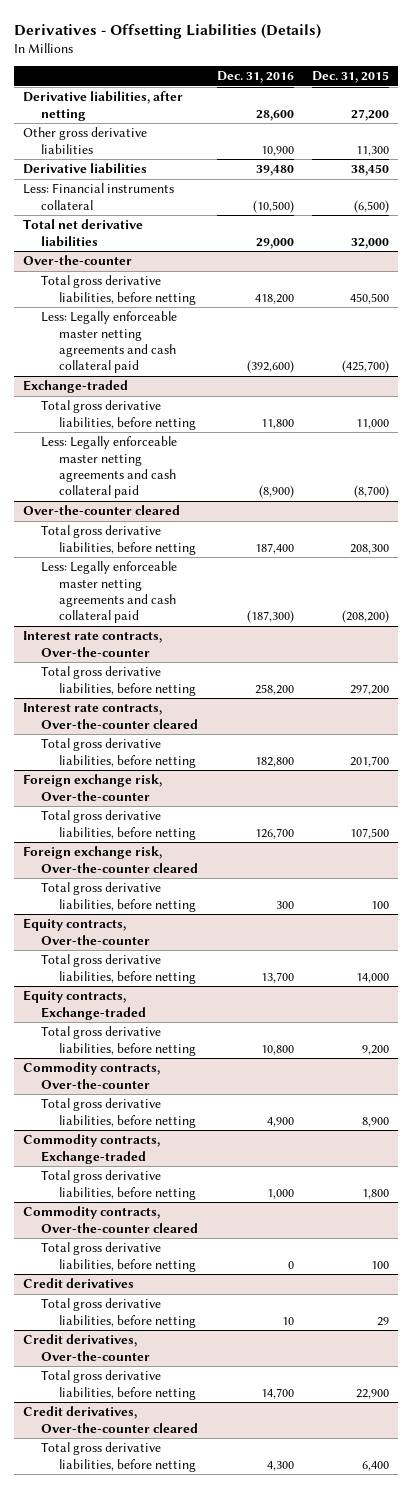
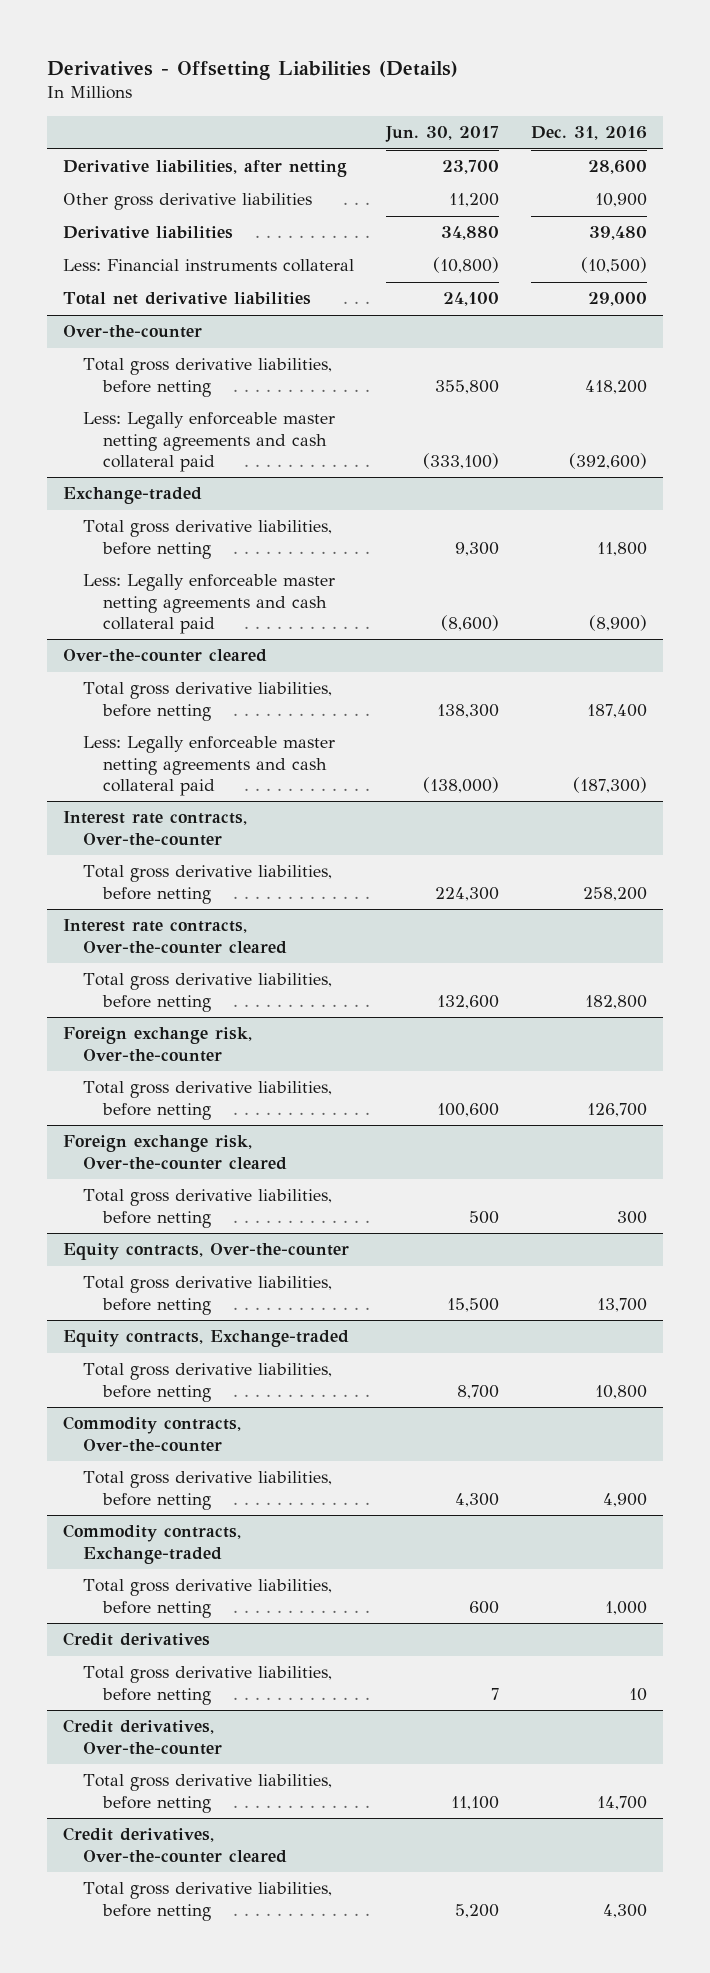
[312,71,390,84] Dec. 31, 2015 -> none
none -> [385,126,500,143] Jun. 30, 2017
[23,1206,199,1233] Commodity contracts, Over-the-counter cleared -> none
[41,1242,197,1272] Total gross derivative liabilities, before netting -> none

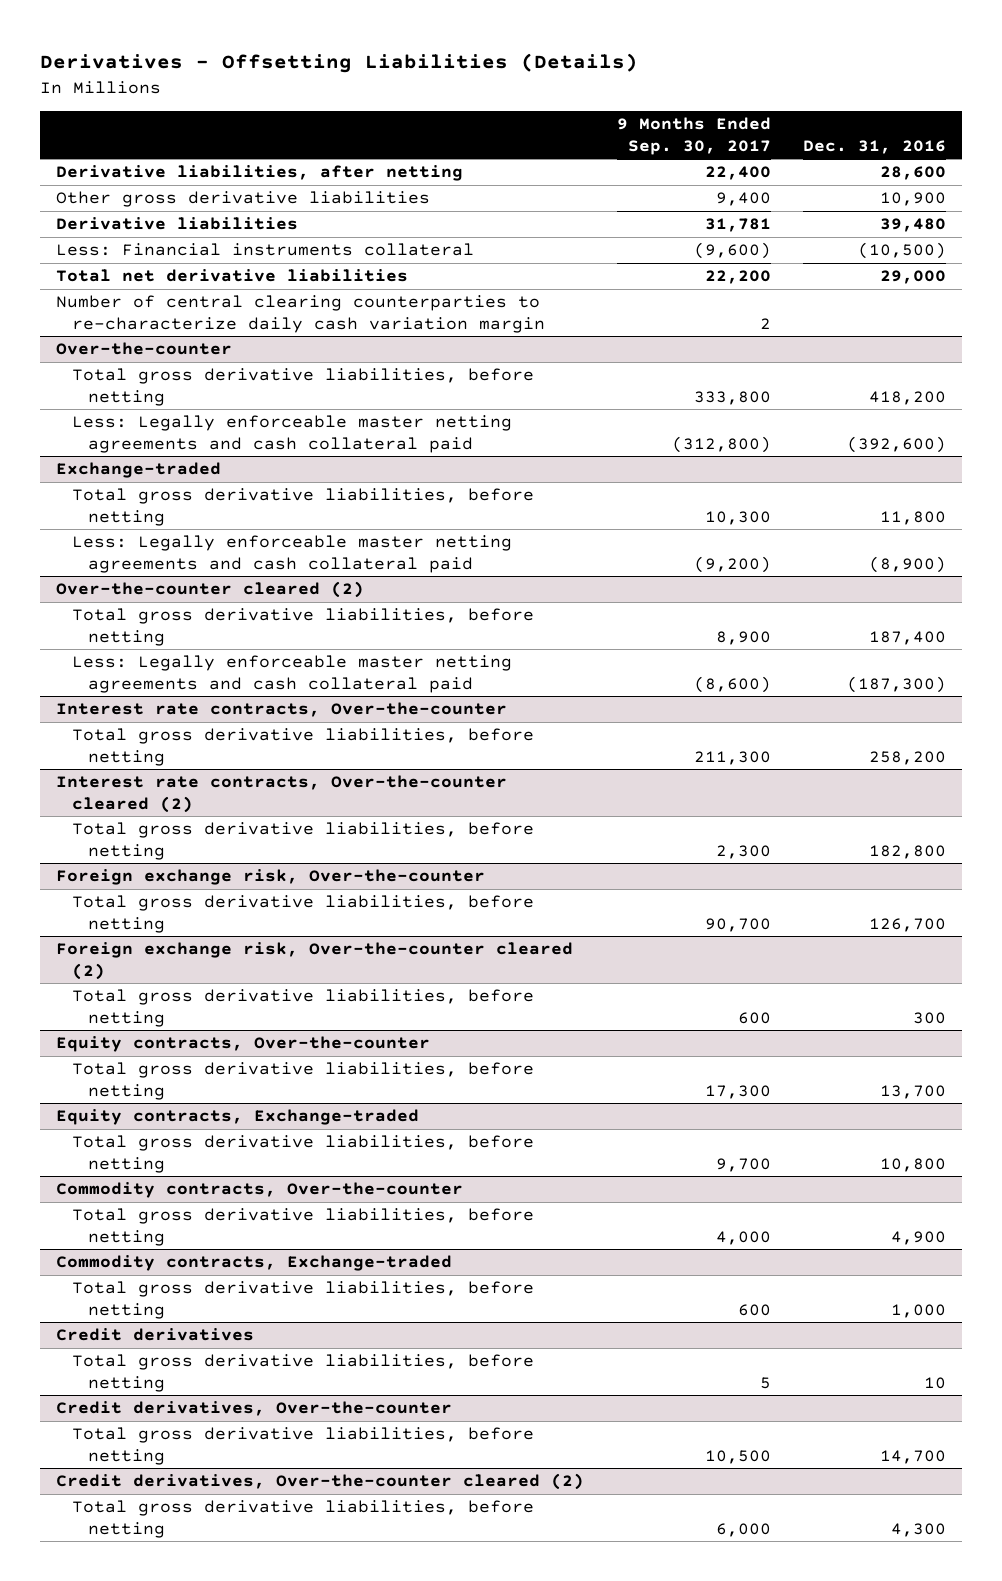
[385,126,500,143] Jun. 30, 2017 -> none
none -> [616,117,771,155] 9 Months Ended Sep. 30, 2017
none -> [56,295,546,333] Number of central clearing counterparties to re-characterize daily cash variation margin
[63,649,268,663] Over-the-counter cleared -> [56,581,365,599] Over-the-counter cleared (2)
[63,919,288,954] Interest rate contracts, Over-the-counter cleared -> [56,775,508,813] Interest rate contracts, Over-the-counter cleared (2)
[63,1135,288,1170] Foreign exchange risk, Over-the-counter cleared -> [56,942,574,980] Foreign exchange risk, Over-the-counter cleared (2)
[63,1827,288,1863] Credit derivatives, Over-the-counter cleared -> [56,1473,585,1491] Credit derivatives, Over-the-counter cleared (2)

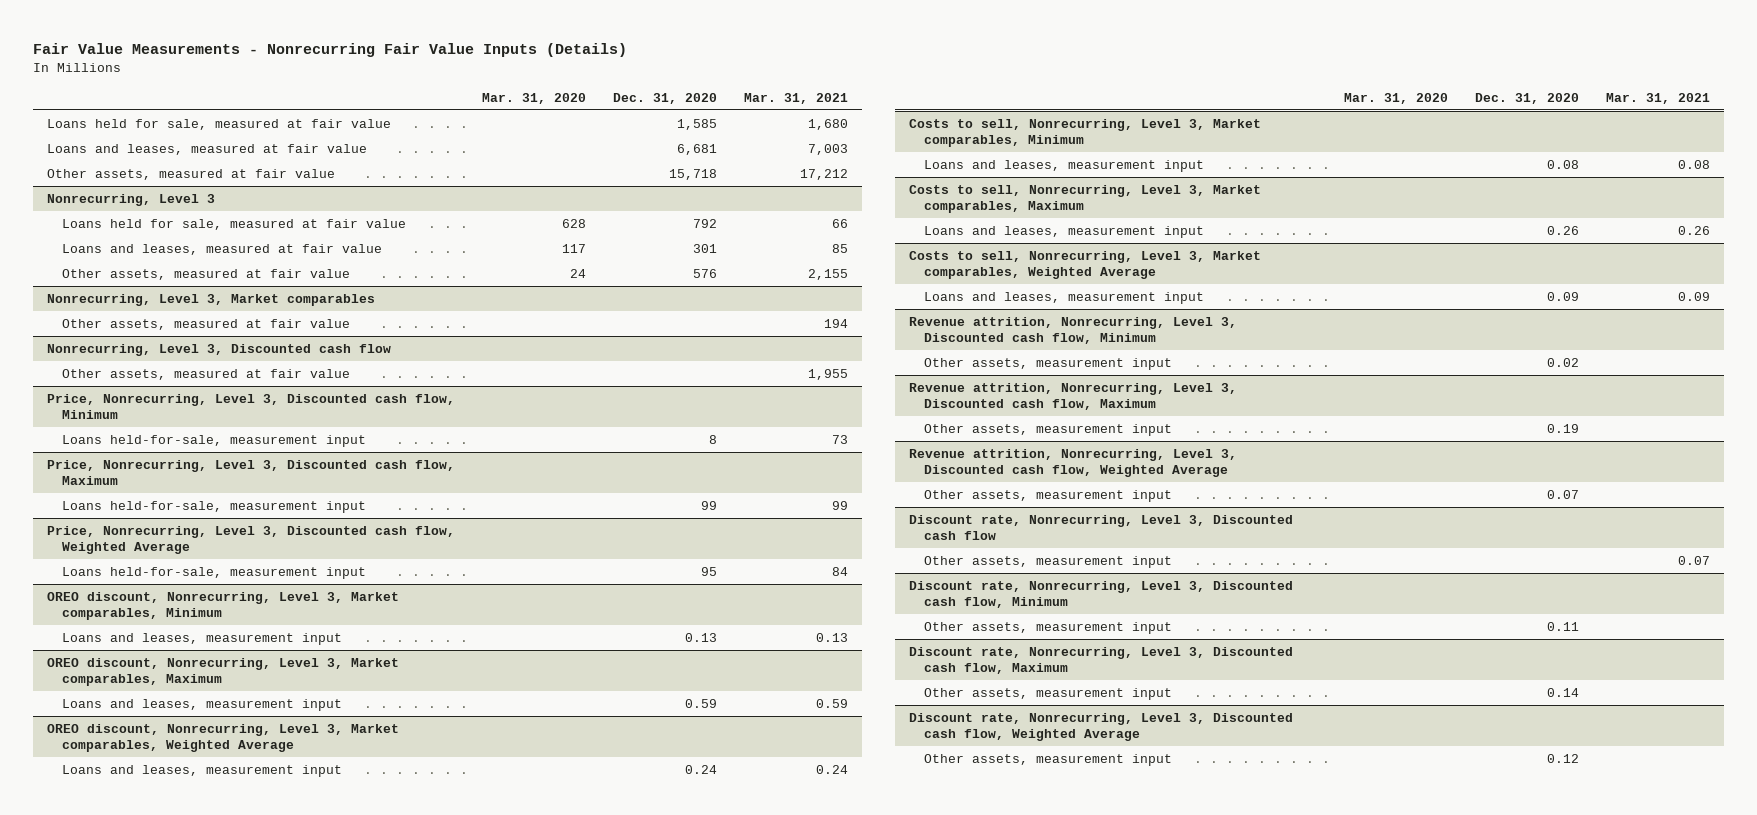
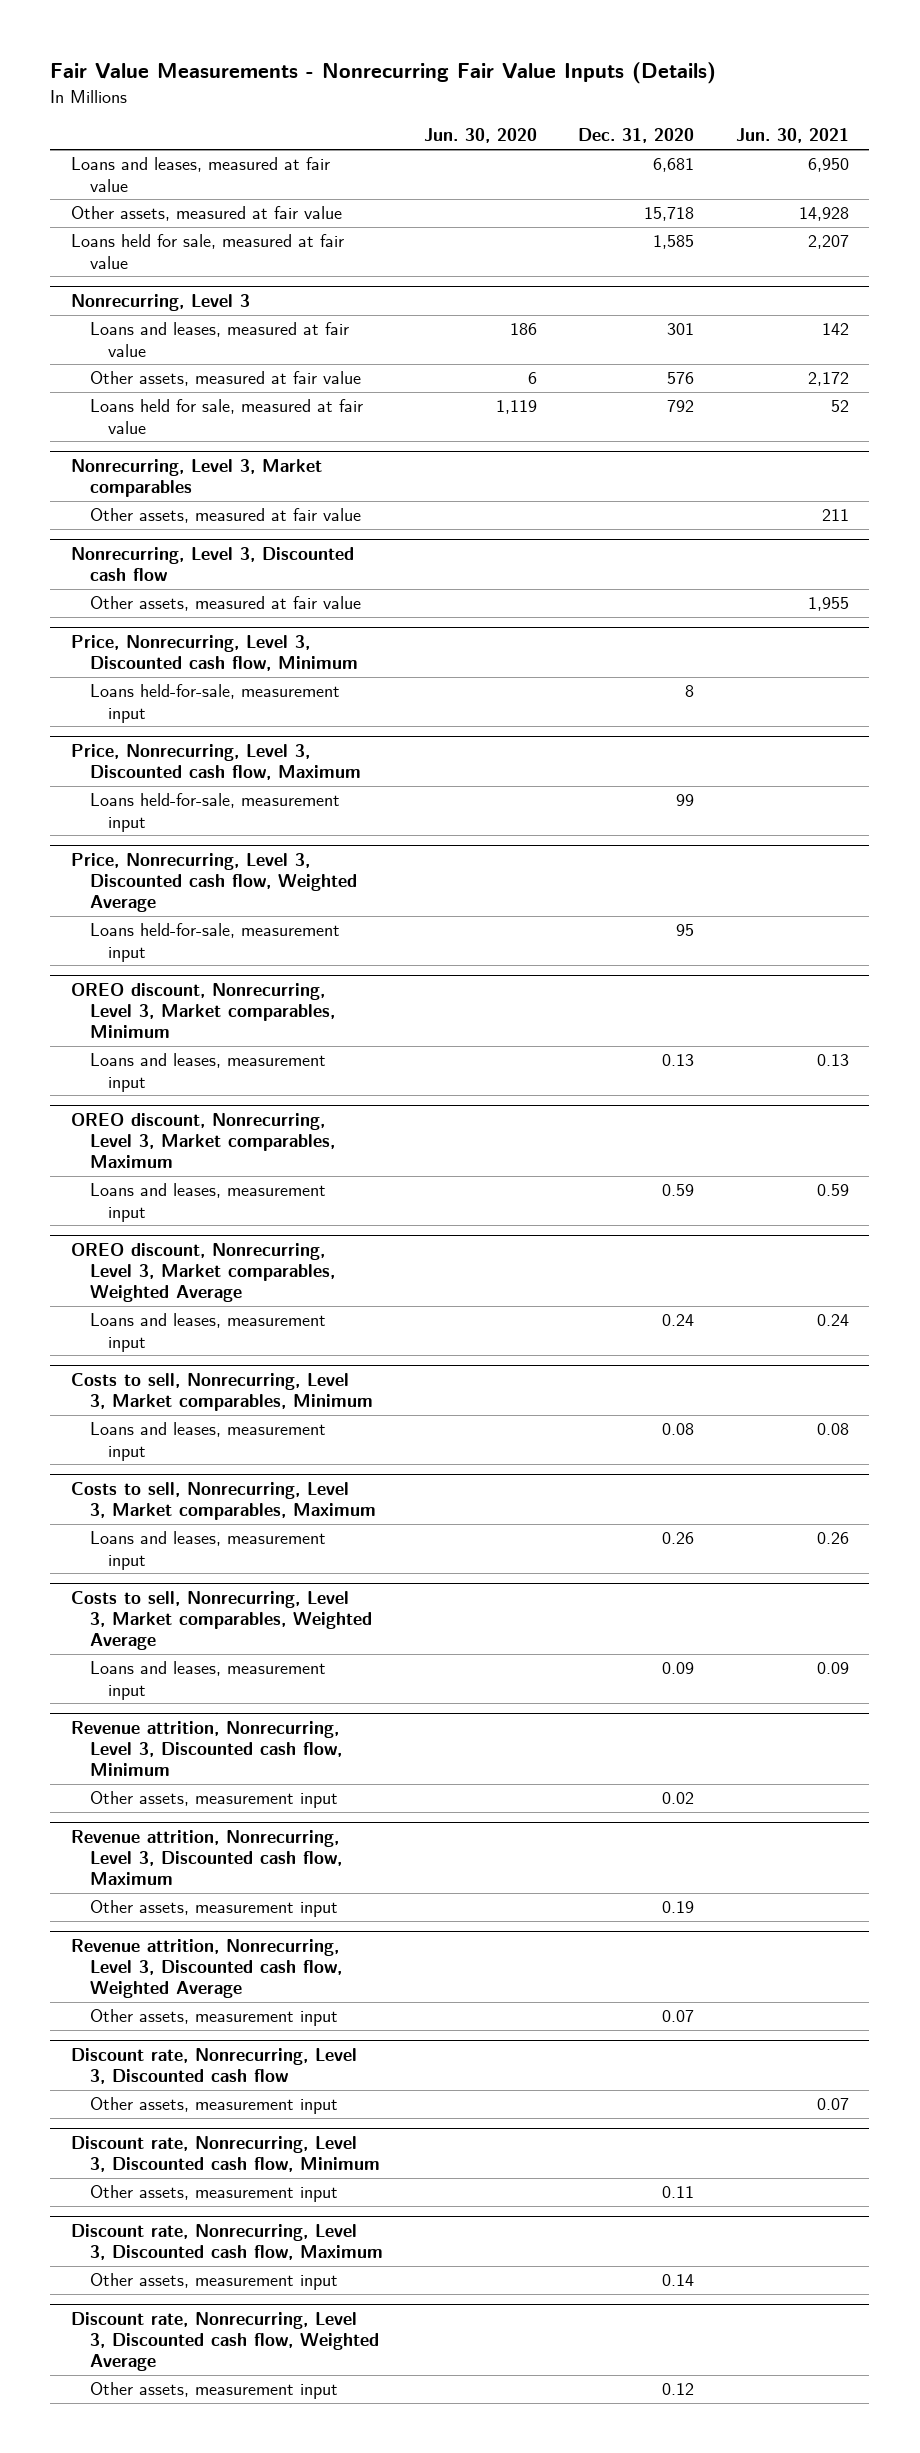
[482,92,587,104] Mar. 31, 2020 -> none
[744,92,849,104] Mar. 31, 2021 -> none
none -> [424,128,538,144] Jun. 30, 2020
none -> [735,128,849,144] Jun. 30, 2021
[46,118,391,130] Loans held for sale, measured at fair value -> [71,234,345,269] Loans held for sale, measured at fair value
[62,218,407,230] Loans held for sale, measured at fair value -> [89,399,363,434] Loans held for sale, measured at fair value

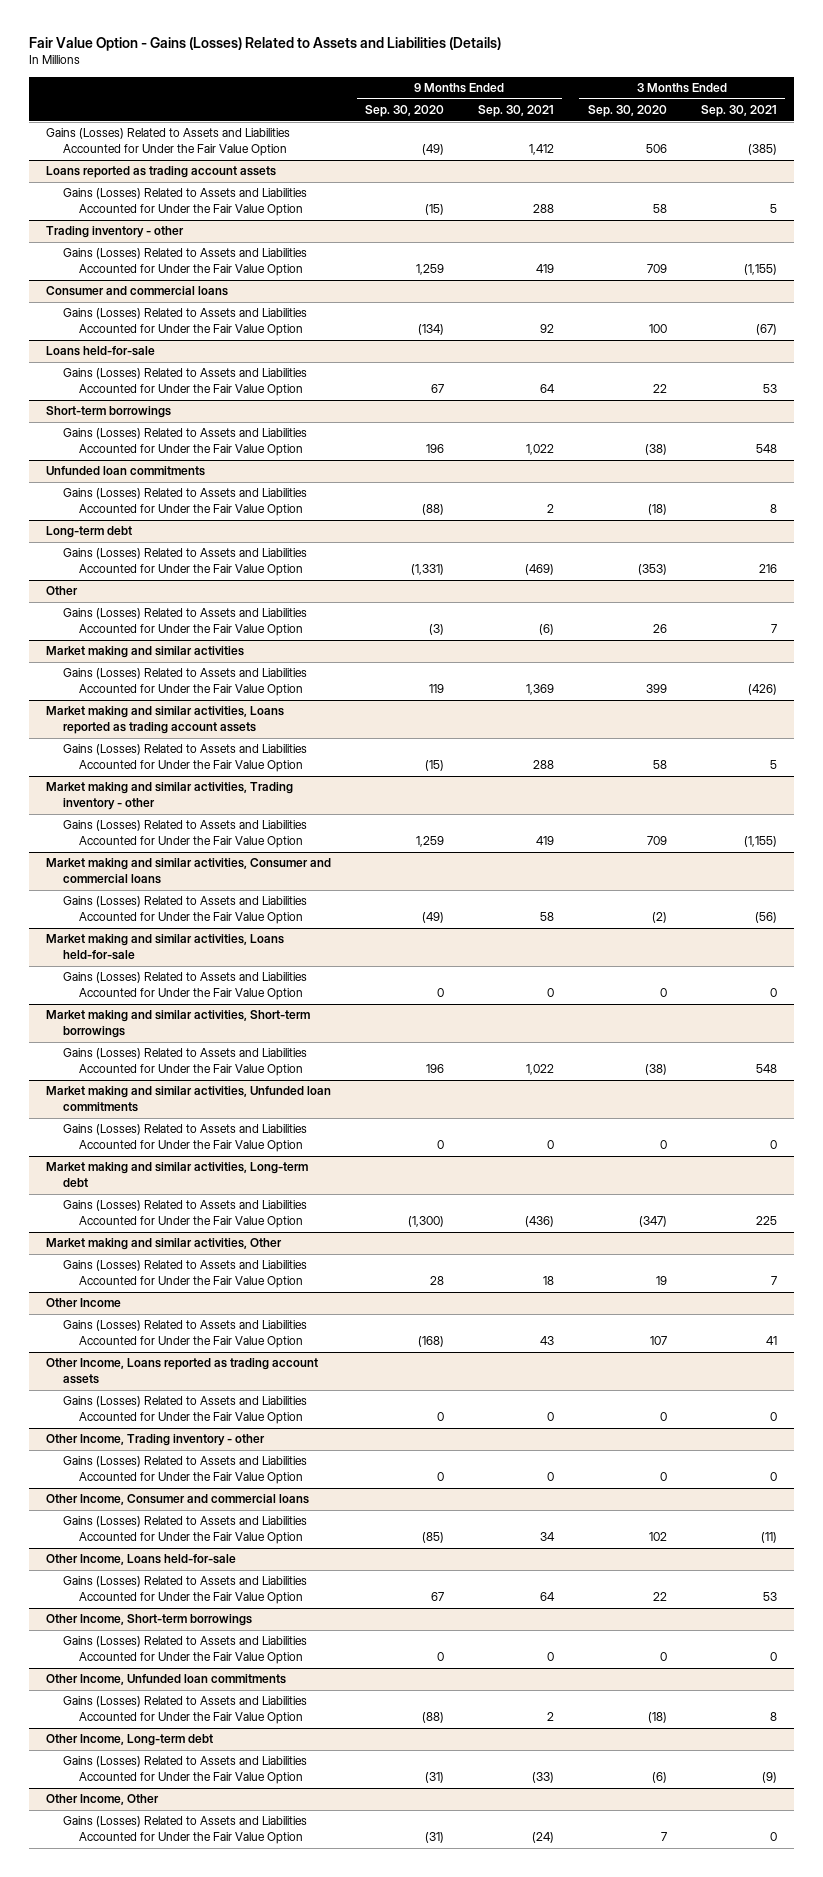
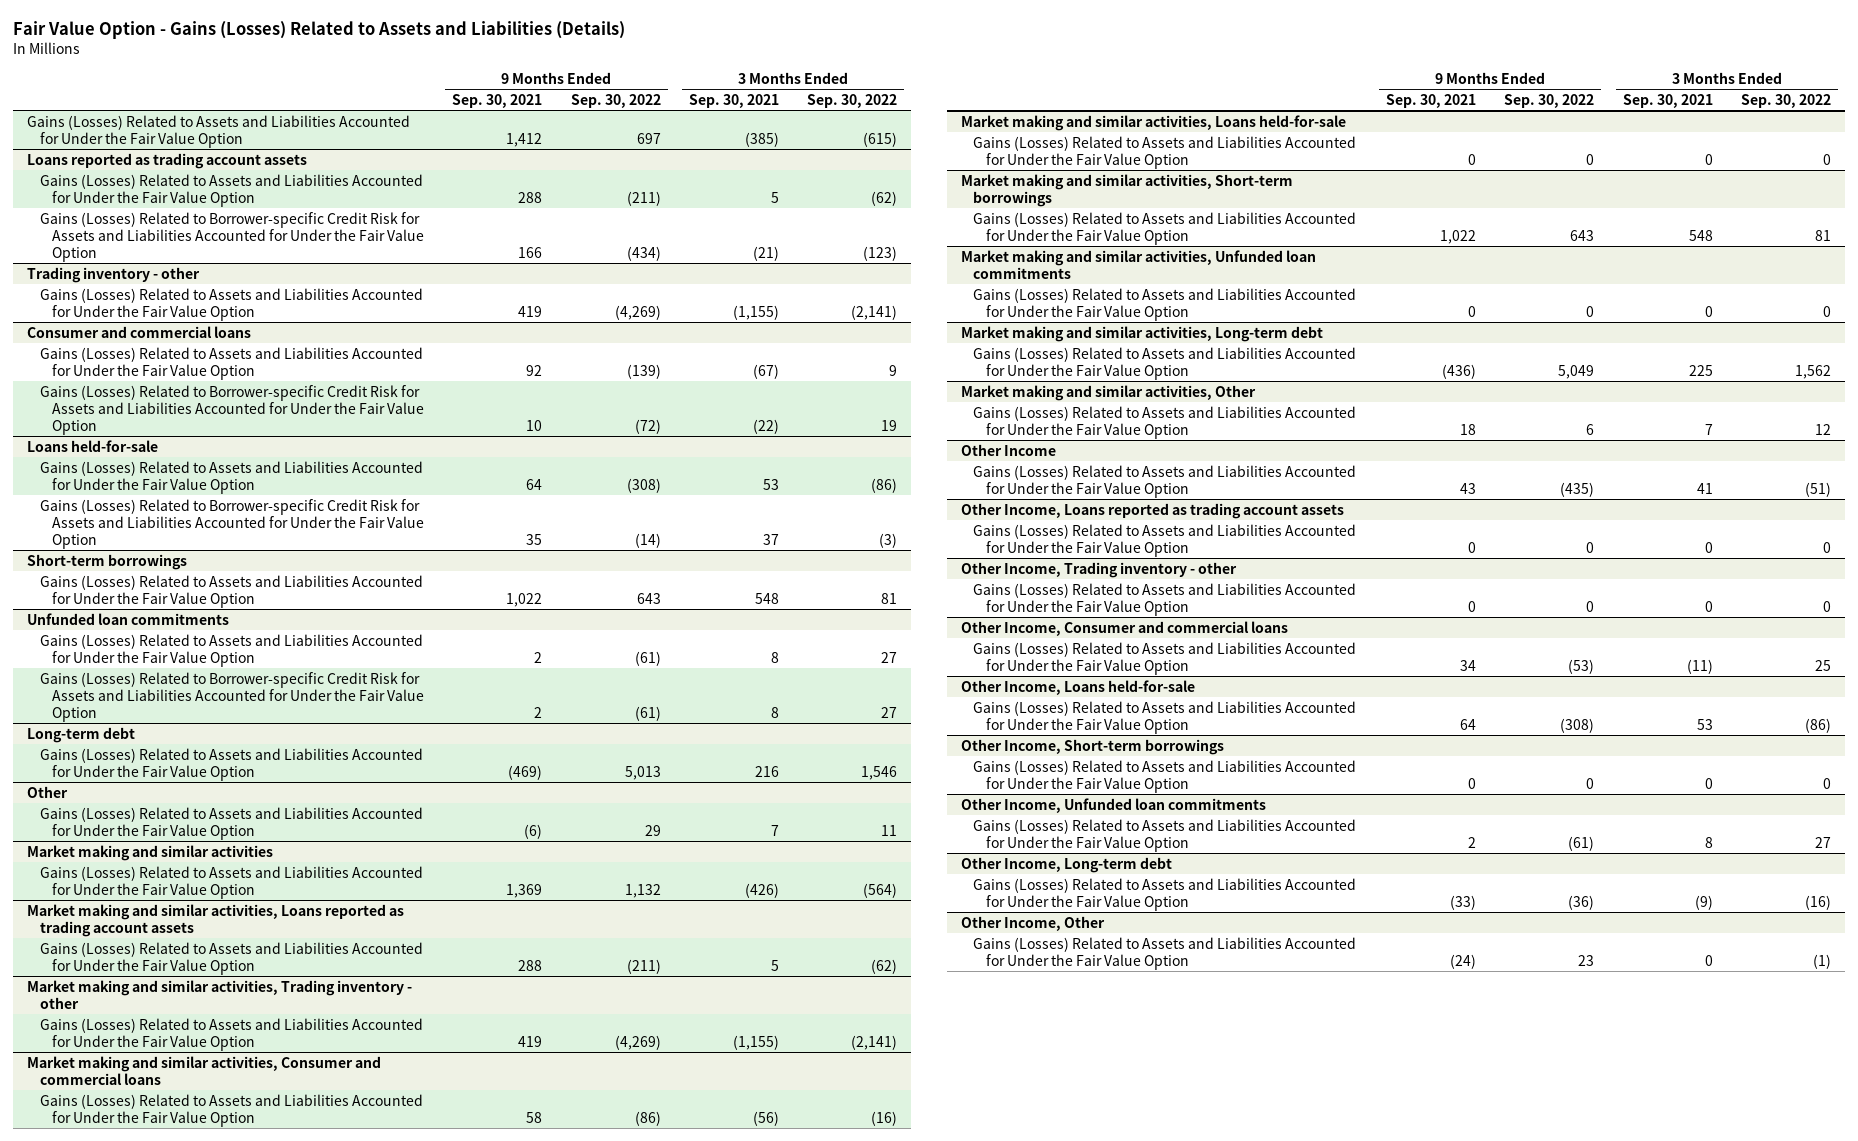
[364,105,444,118] Sep. 30, 2020 -> none
[587,105,667,118] Sep. 30, 2020 -> none
none -> [570,93,661,108] Sep. 30, 2022
none -> [806,93,897,108] Sep. 30, 2022
none -> [39,211,425,262] Gains (Losses) Related to Borrower-specific Credit Risk for Assets and Liabilities Accounted for Under the Fair Value Option
none -> [39,384,425,435] Gains (Losses) Related to Borrower-specific Credit Risk for Assets and Liabilities Accounted for Under the Fair Value Option
none -> [39,498,425,549] Gains (Losses) Related to Borrower-specific Credit Risk for Assets and Liabilities Accounted for Under the Fair Value Option
none -> [39,671,425,722] Gains (Losses) Related to Borrower-specific Credit Risk for Assets and Liabilities Accounted for Under the Fair Value Option

